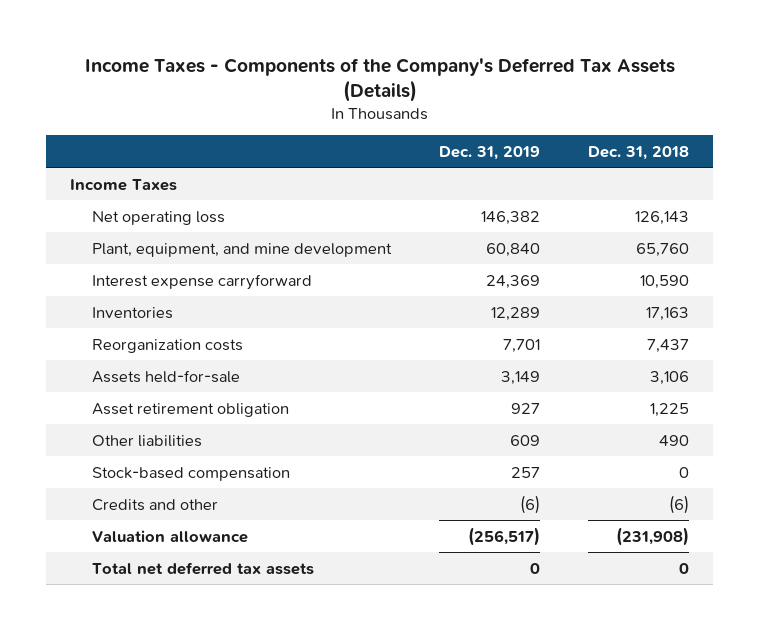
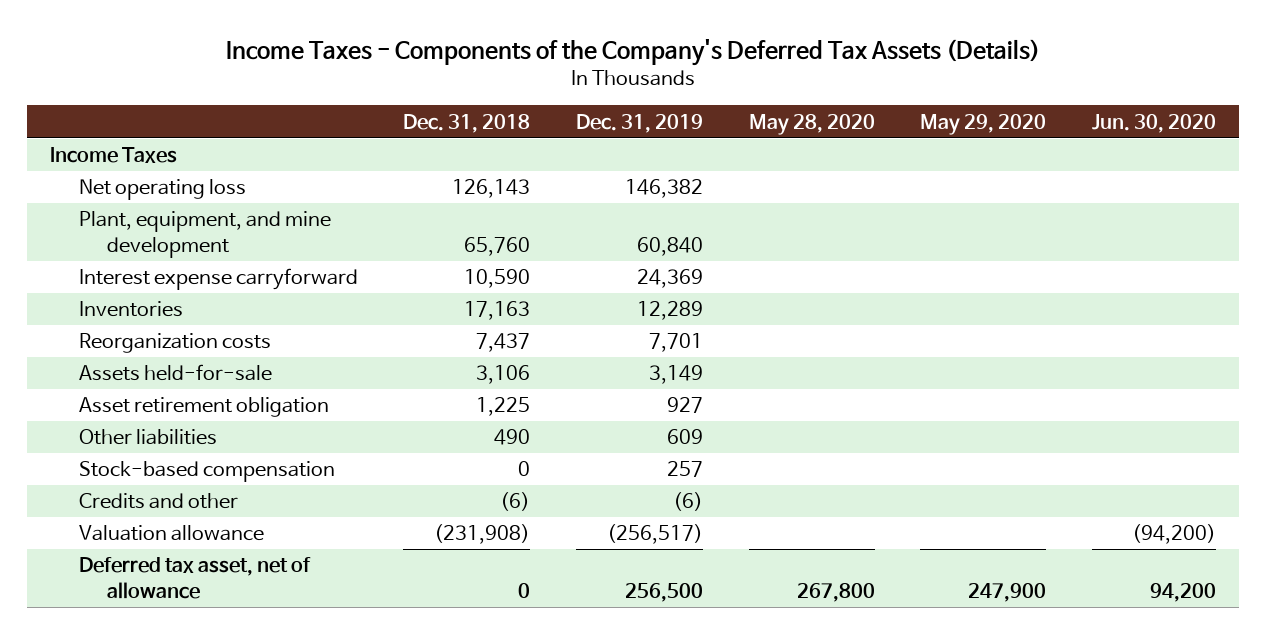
none -> [748,113,875,135] May 28, 2020
none -> [920,113,1047,135] May 29, 2020
none -> [1091,113,1216,133] Jun. 30, 2020
[91,561,314,575] Total net deferred tax assets -> [78,557,311,599] Deferred tax asset, net of allowance
[529,562,540,574] 0 -> [625,582,704,602] 256,500

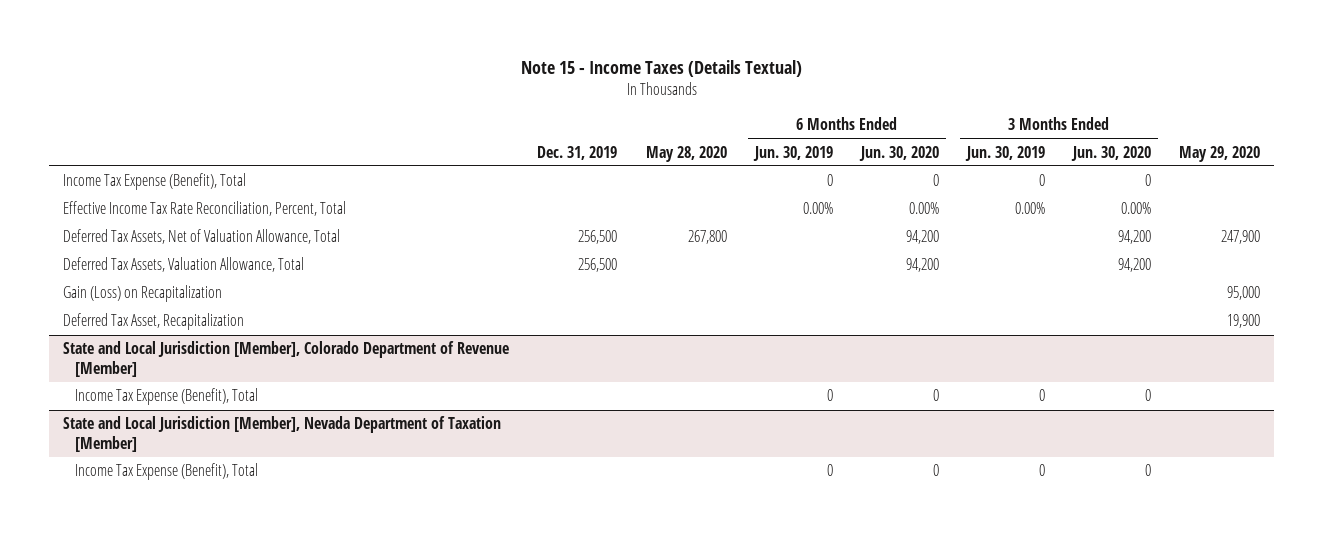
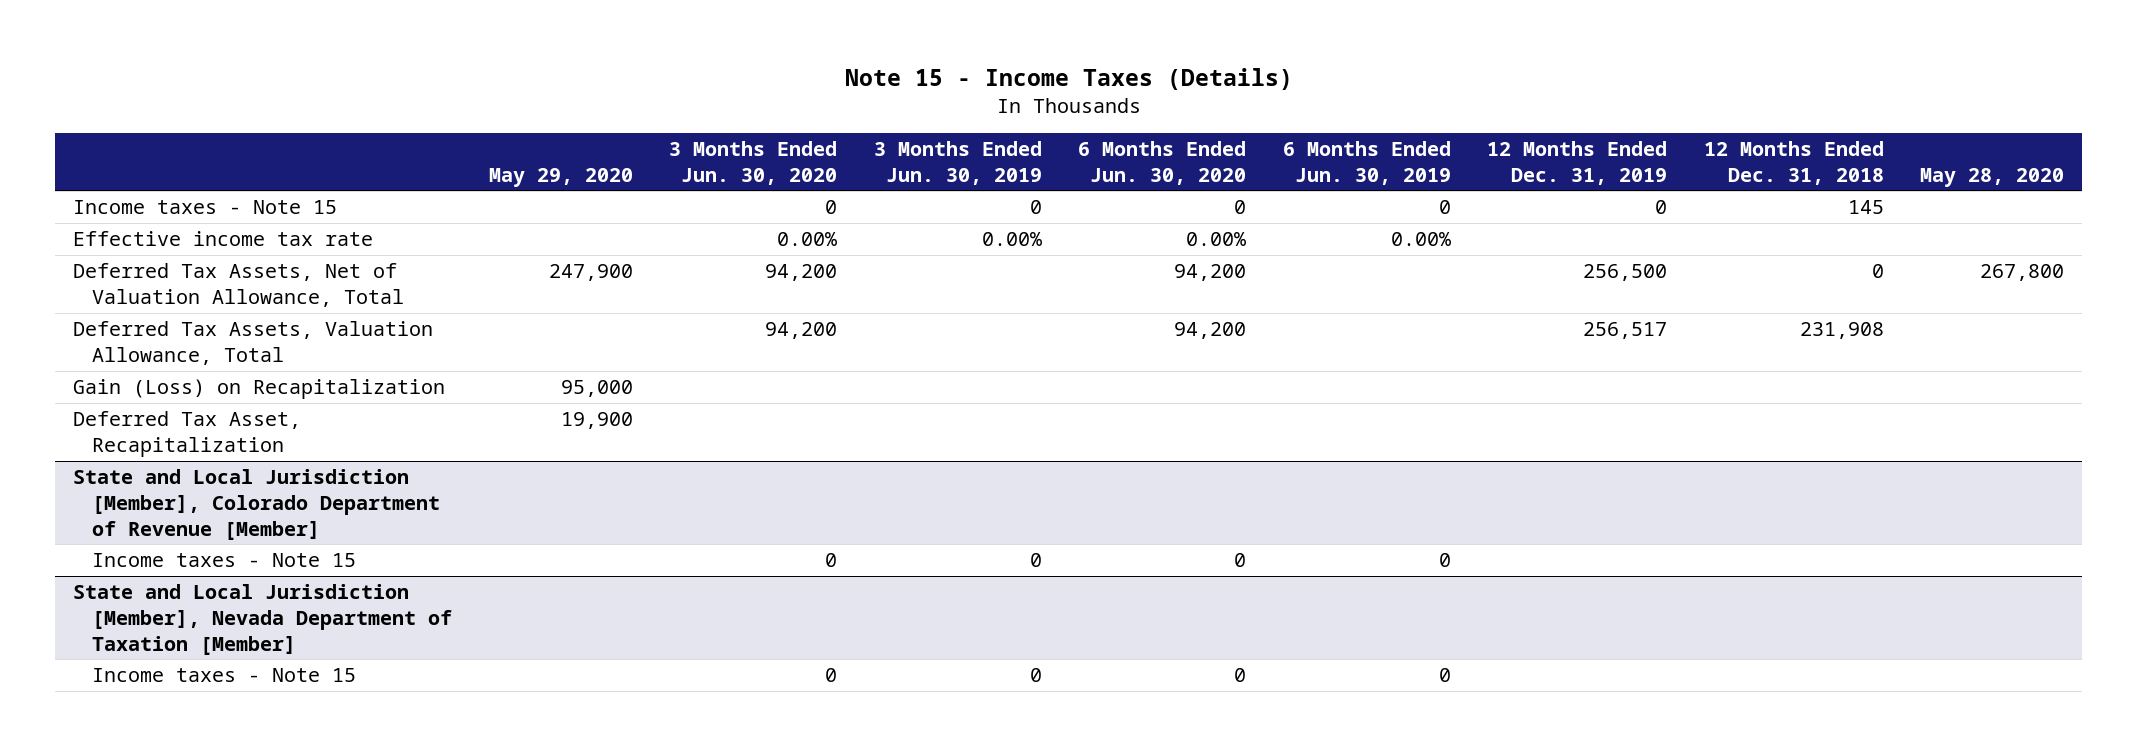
[520,59,802,77] Note 15 - Income Taxes (Details Textual) -> [844,67,1293,90] Note 15 - Income Taxes (Details)
[537,145,618,160] Dec. 31, 2019 -> none
none -> [1487,140,1668,185] 12 Months Ended Dec. 31, 2019
none -> [1703,140,1884,185] 12 Months Ended Dec. 31, 2018
[63,173,247,191] Income Tax Expense (Benefit), Total -> [73,200,338,215] Income taxes - Note 15
[63,201,347,217] Effective Income Tax Rate Reconciliation, Percent, Total -> [73,231,374,247] Effective income tax rate
[75,388,259,406] Income Tax Expense (Benefit), Total -> [92,553,357,568] Income taxes - Note 15
[75,463,259,481] Income Tax Expense (Benefit), Total -> [92,668,357,683] Income taxes - Note 15

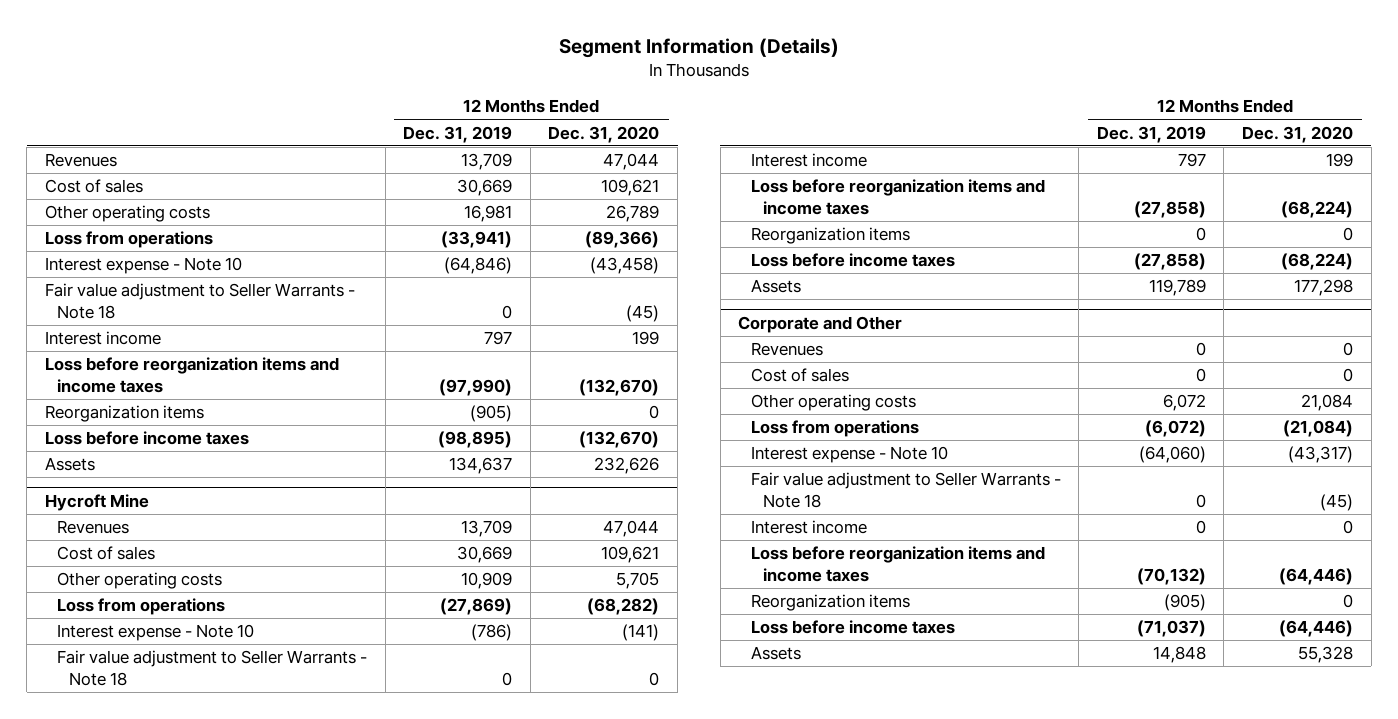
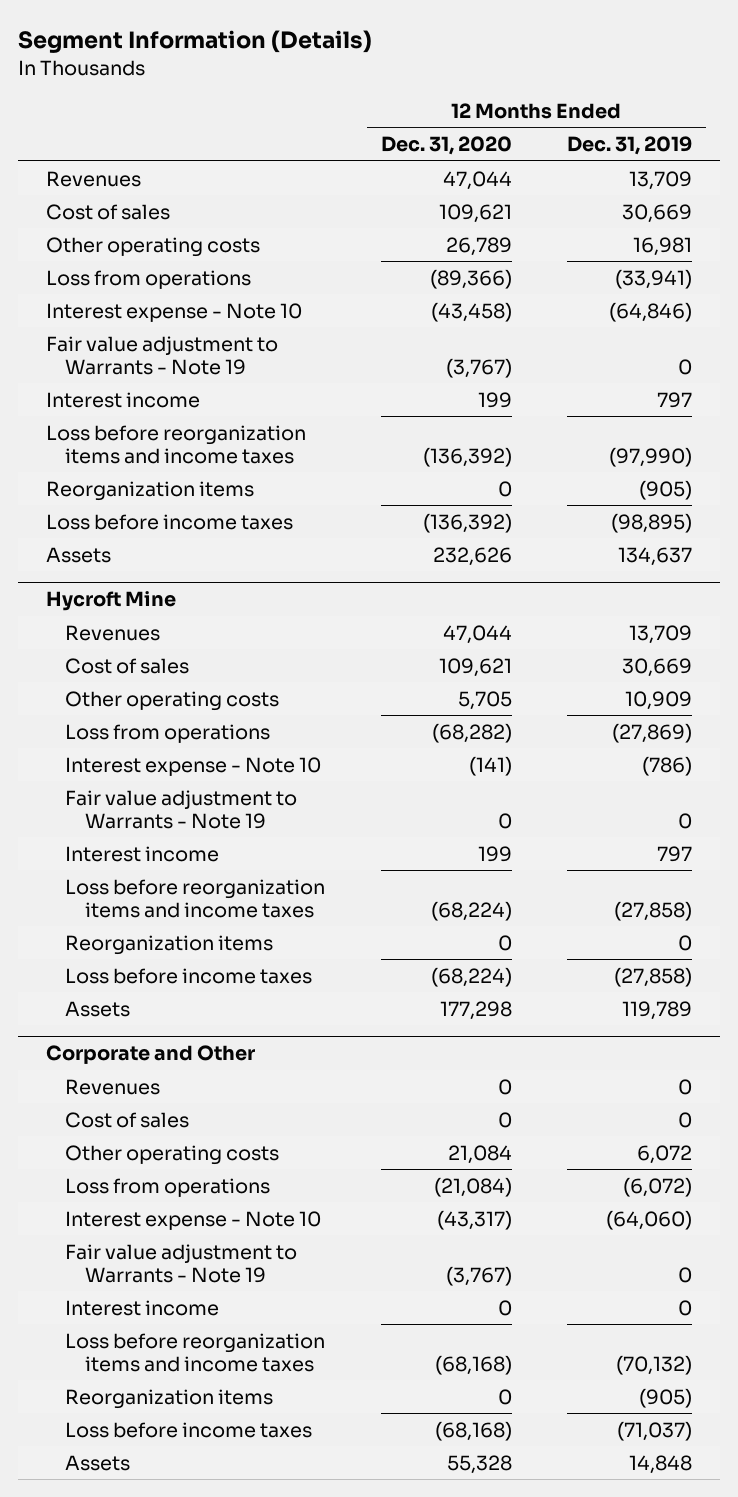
[44,283,355,320] Fair value adjustment to Seller Warrants - Note 18 -> [45,335,278,375] Fair value adjustment to Warrants - Note 19
[626,305,660,323] (45) -> [445,357,512,378] (3,767)
[579,379,660,397] (132,670) -> [422,446,512,467] (136,392)
[579,431,660,449] (132,670) -> [422,512,512,533] (136,392)
[57,650,368,687] Fair value adjustment to Seller Warrants - Note 18 -> [65,789,298,829] Fair value adjustment to Warrants - Note 19
[750,472,1061,509] Fair value adjustment to Seller Warrants - Note 18 -> [65,1243,298,1283] Fair value adjustment to Warrants - Note 19
[1319,494,1353,512] (45) -> [445,1265,512,1286] (3,767)
[1278,568,1353,586] (64,446) -> [434,1354,512,1375] (68,168)
[1278,620,1353,638] (64,446) -> [434,1420,512,1441] (68,168)

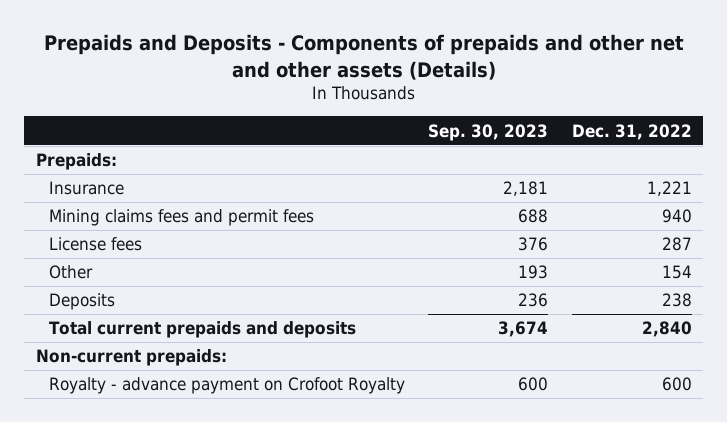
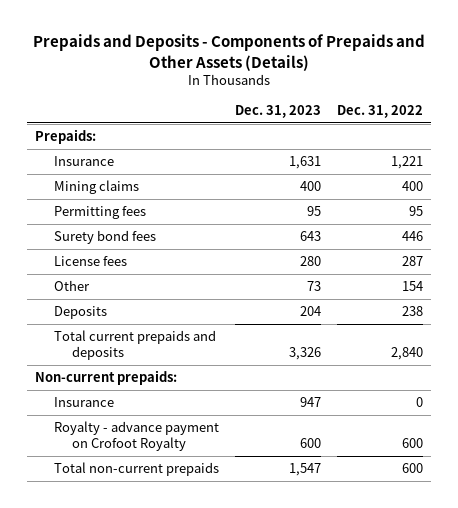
[43,34,684,80] Prepaids and Deposits - Components of prepaids and other net and other assets (Details) -> [33,34,426,71] Prepaids and Deposits - Components of Prepaids and Other Assets (Details)
[428,123,549,141] Sep. 30, 2023 -> none
none -> [234,105,321,119] Dec. 31, 2023
[48,209,314,227] Mining claims fees and permit fees -> none
none -> [53,180,139,195] Mining claims
none -> [53,206,146,220] Permitting fees
none -> [53,230,156,245] Surety bond fees
none -> [53,397,114,408] Insurance
none -> [53,462,219,477] Total non-current prepaids

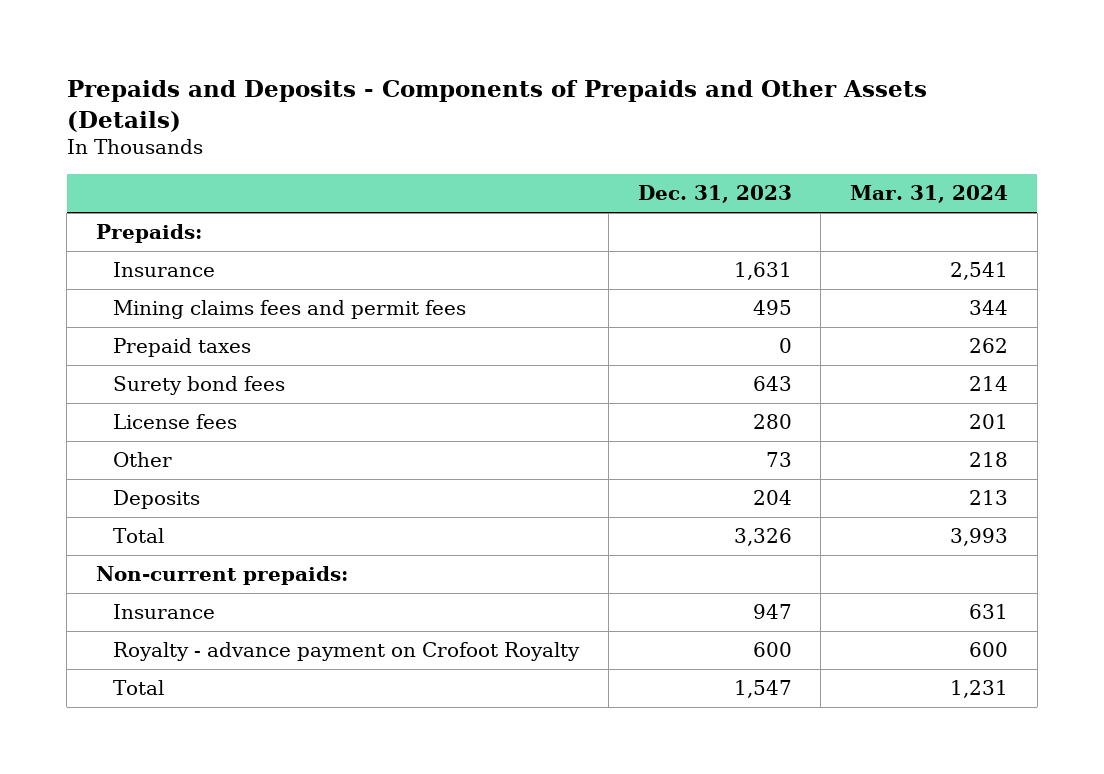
[336,105,423,119] Dec. 31, 2022 -> none
none -> [849,184,1008,203] Mar. 31, 2024
[53,206,146,220] Permitting fees -> none
[53,180,139,195] Mining claims -> [113,300,467,320] Mining claims fees and permit fees
[299,181,321,192] 400 -> [752,300,792,316] 495
none -> [113,338,252,358] Prepaid taxes
[53,330,216,361] Total current prepaids and deposits -> [113,528,165,544] Total
[53,462,219,477] Total non-current prepaids -> [113,680,165,696] Total

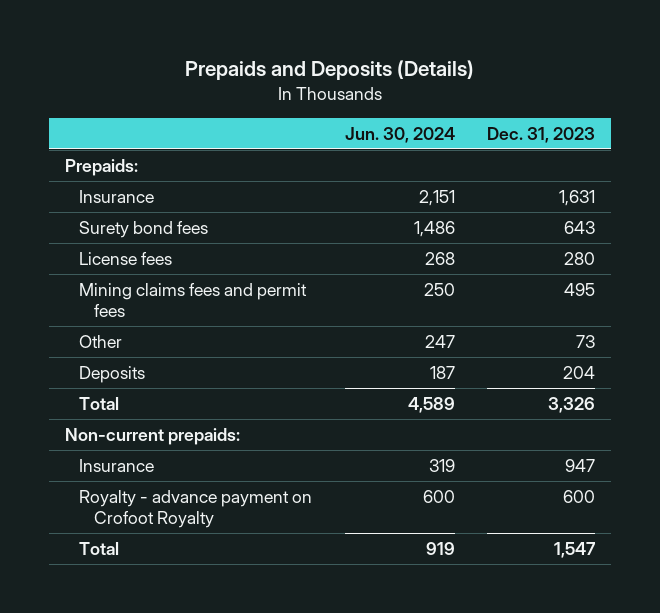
[66,80,927,132] Prepaids and Deposits - Components of Prepaids and Other Assets (Details) -> [185,60,475,81] Prepaids and Deposits (Details)
[849,184,1008,203] Mar. 31, 2024 -> none
none -> [344,126,455,143] Jun. 30, 2024
[113,338,252,358] Prepaid taxes -> none
[113,300,467,320] Mining claims fees and permit fees -> [79,282,308,317] Mining claims fees and permit fees

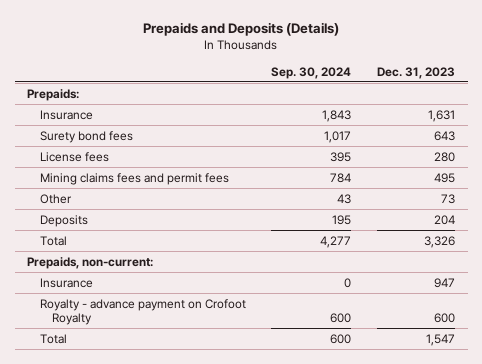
[344,126,455,143] Jun. 30, 2024 -> none
none -> [271,66,352,79] Sep. 30, 2024
[64,427,240,445] Non-current prepaids: -> [27,256,154,269] Prepaids, non-current:

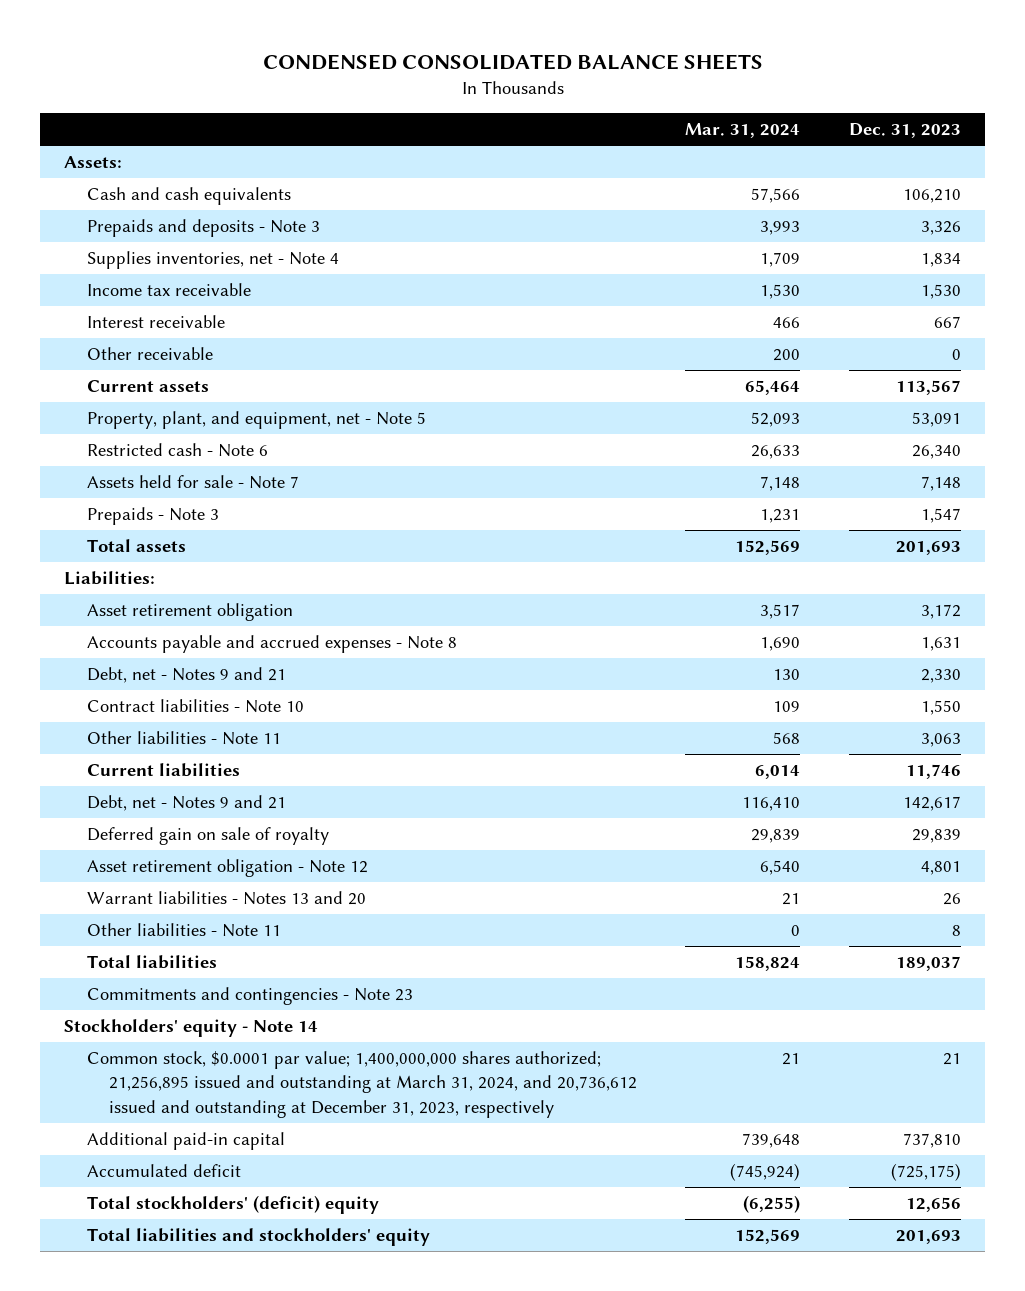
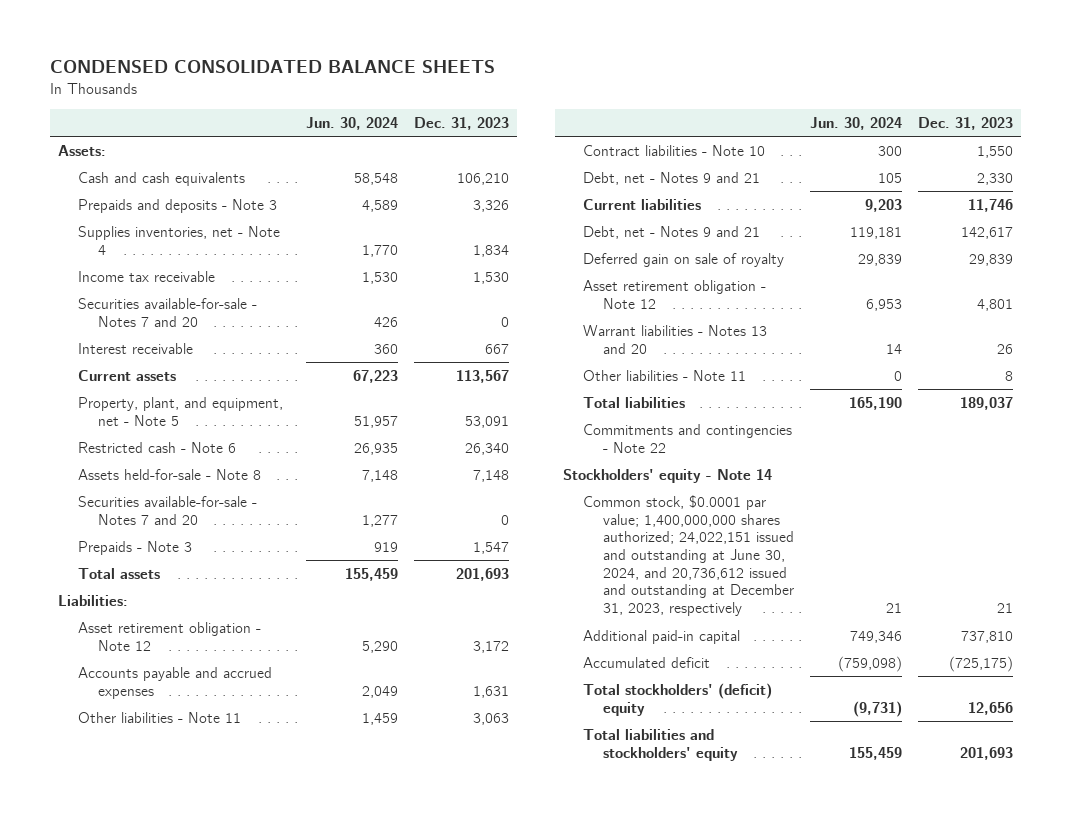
[685,123,801,139] Mar. 31, 2024 -> none
none -> [305,116,398,130] Jun. 30, 2024
none -> [78,297,258,327] Securities available-for-sale - Notes 7 and 20
[86,347,213,361] Other receivable -> none
[86,475,299,490] Assets held for sale - Note 7 -> [78,468,262,480] Assets held-for-sale - Note 8
none -> [78,495,258,525] Securities available-for-sale - Notes 7 and 20
[86,603,293,622] Asset retirement obligation -> [78,621,262,651] Asset retirement obligation - Note 12
[86,635,457,654] Accounts payable and accrued expenses - Note 8 -> [78,666,273,699] Accounts payable and accrued expenses
[86,699,304,714] Contract liabilities - Note 10 -> [582,144,765,156] Contract liabilities - Note 10
[86,667,286,684] Debt, net - Notes 9 and 21 -> [582,171,760,185] Debt, net - Notes 9 and 21
[86,987,413,1006] Commitments and contingencies - Note 23 -> [582,423,792,453] Commitments and contingencies - Note 22
[86,1051,638,1118] Common stock, $0.0001 par value; 1,400,000,000 shares authorized; 21,256,895 issued and outstanding at March 31, 2024, and 20,736,612 issued and outstanding at December 31, 2023, respectively -> [582,494,794,617] Common stock, $0.0001 par value; 1,400,000,000 shares authorized; 24,022,151 issued and outstanding at June 30, 2024, and 20,736,612 issued and outstanding at December 31, 2023, respectively

